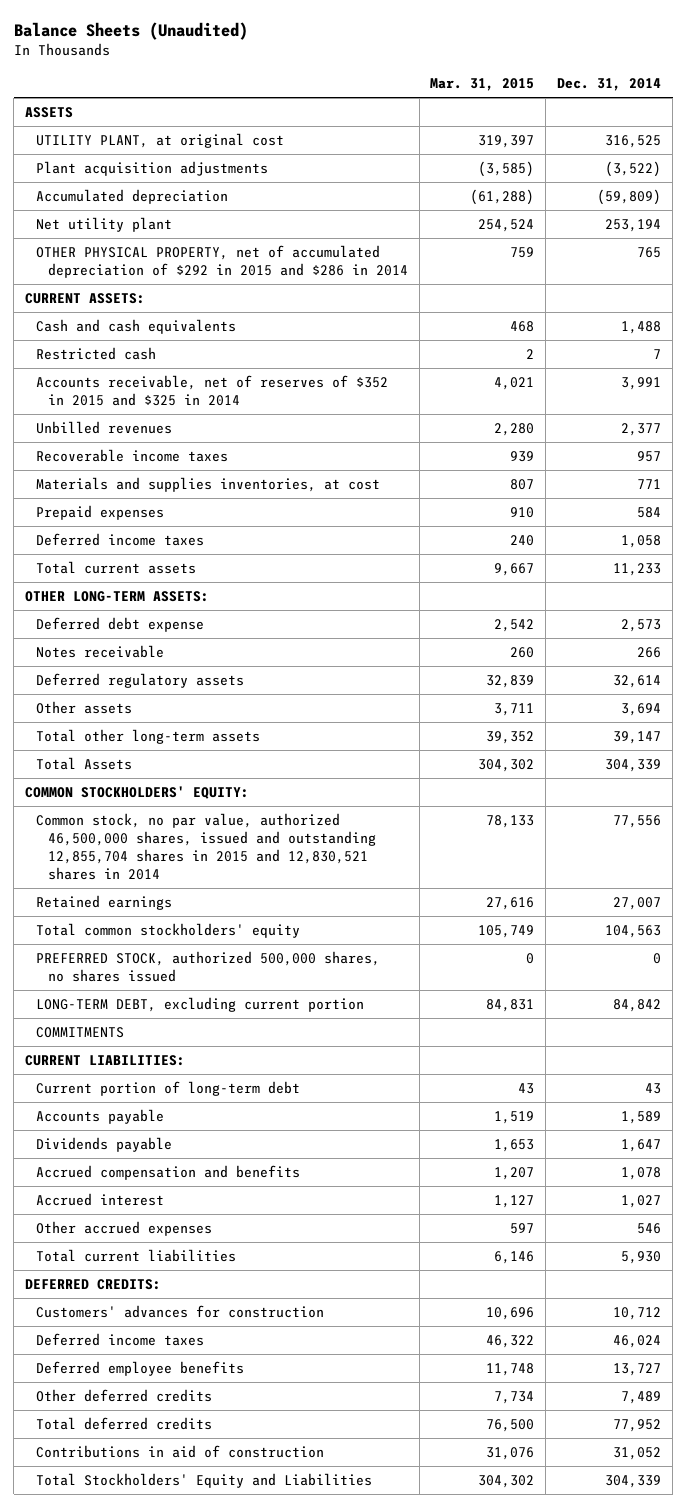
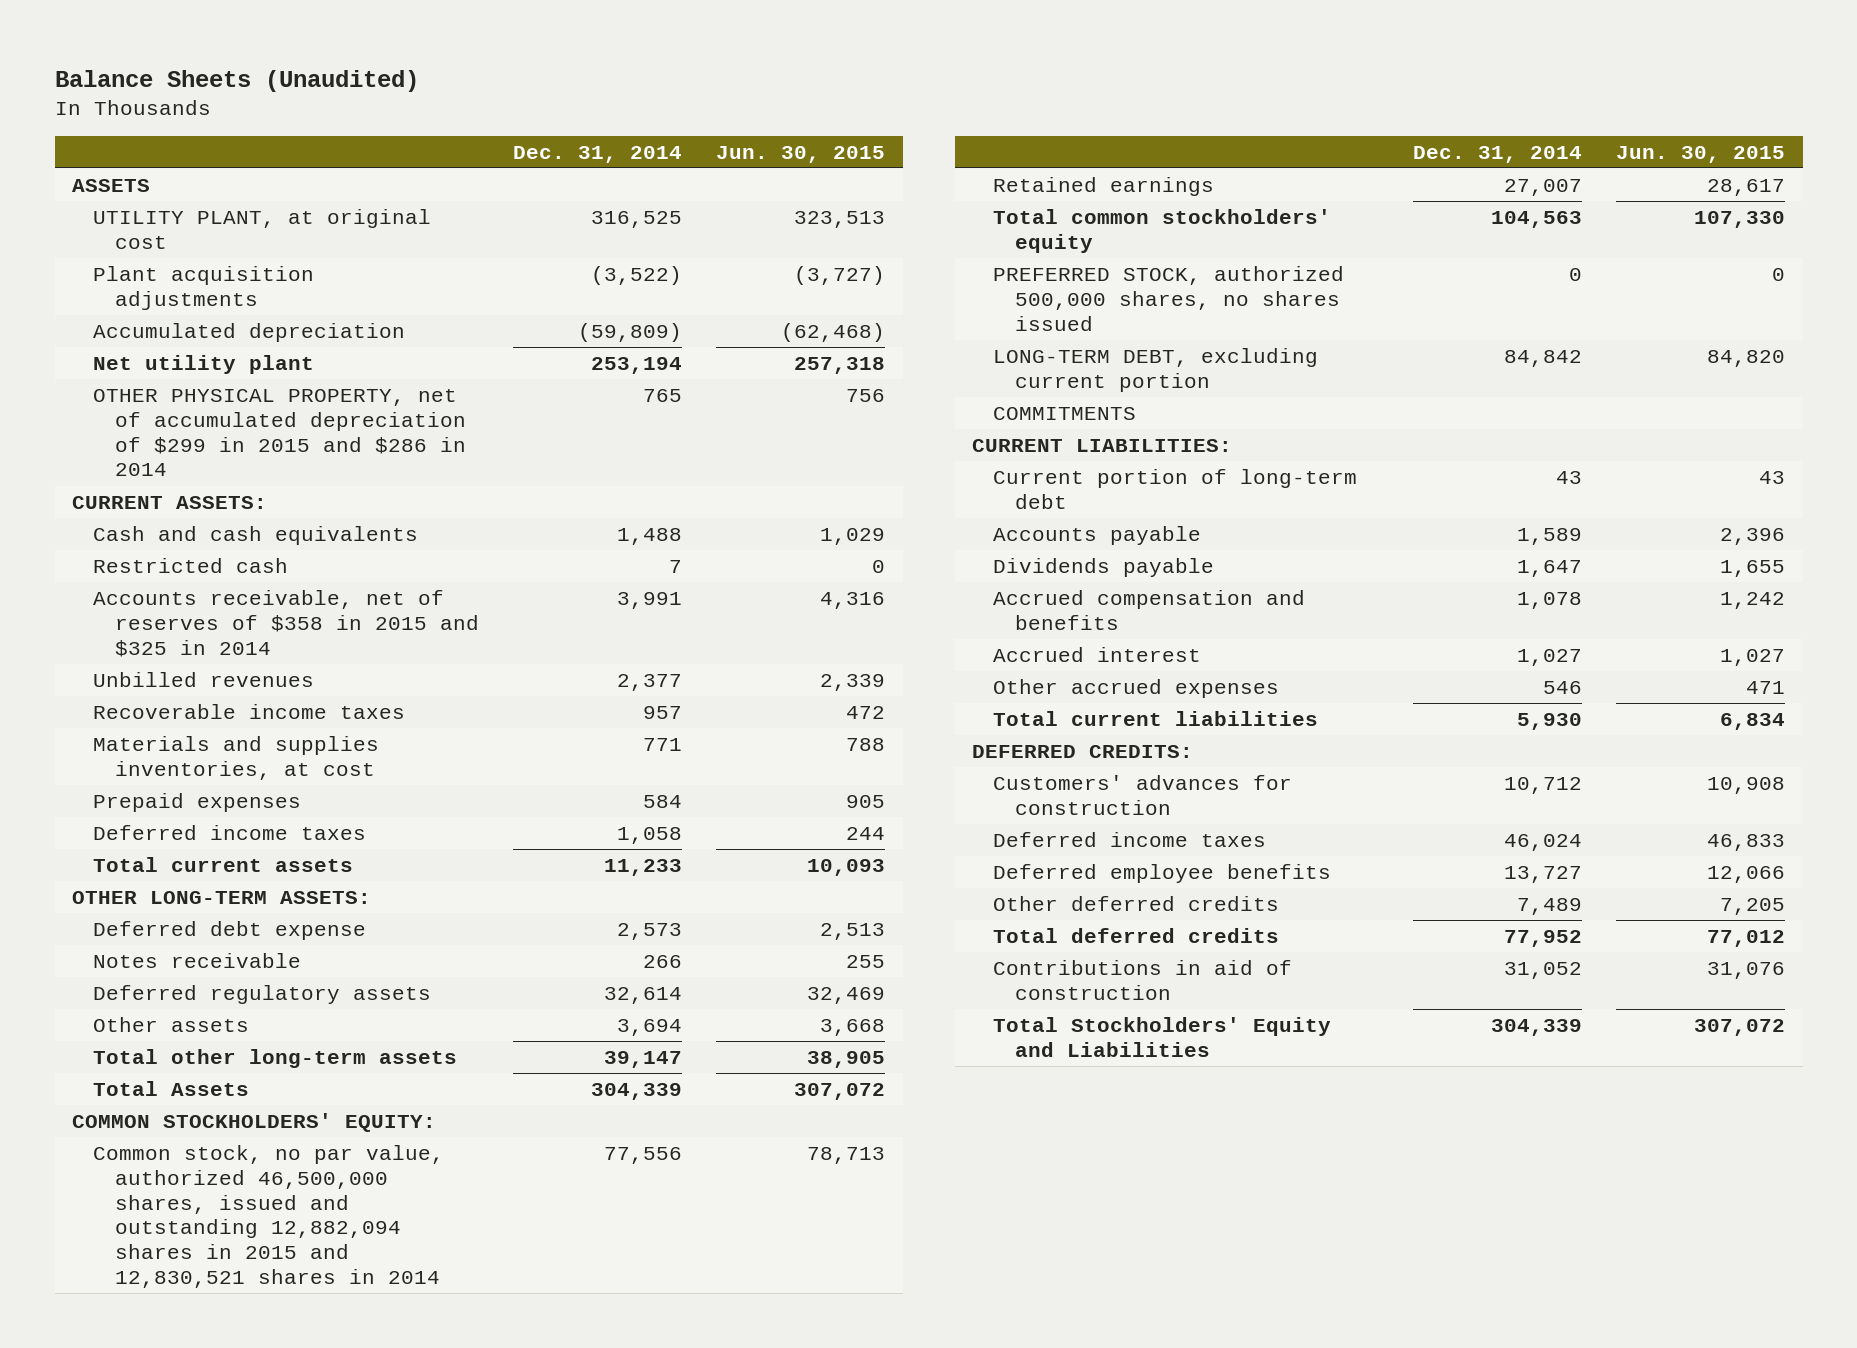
[430,78,535,92] Mar. 31, 2015 -> none
none -> [716,145,886,163] Jun. 30, 2015
[36,244,408,279] OTHER PHYSICAL PROPERTY, net of accumulated depreciation of $292 in 2015 and $286 in 2014 -> [93,389,466,477] OTHER PHYSICAL PROPERTY, net of accumulated depreciation of $299 in 2015 and $286 in 2014
[36,374,389,407] Accounts receivable, net of reserves of $352 in 2015 and $325 in 2014 -> [93,590,479,657] Accounts receivable, net of reserves of $358 in 2015 and $325 in 2014
[36,812,376,881] Common stock, no par value, authorized 46,500,000 shares, issued and outstanding 12,855,704 shares in 2015 and 12,830,521 shares in 2014 -> [93,1145,445,1289] Common stock, no par value, authorized 46,500,000 shares, issued and outstanding 12,882,094 shares in 2015 and 12,830,521 shares in 2014

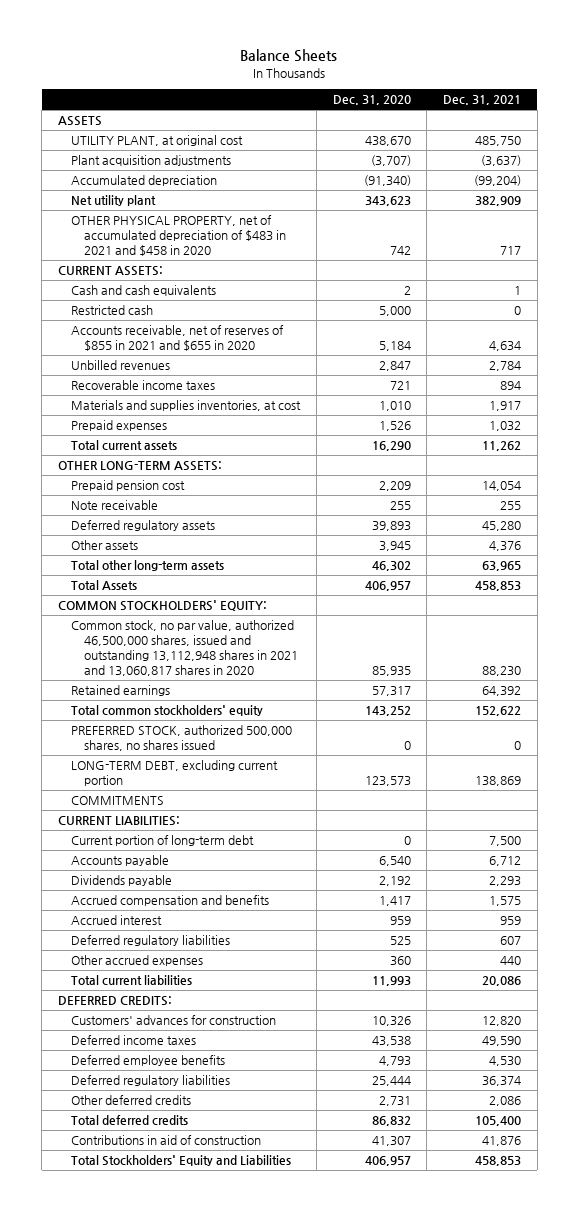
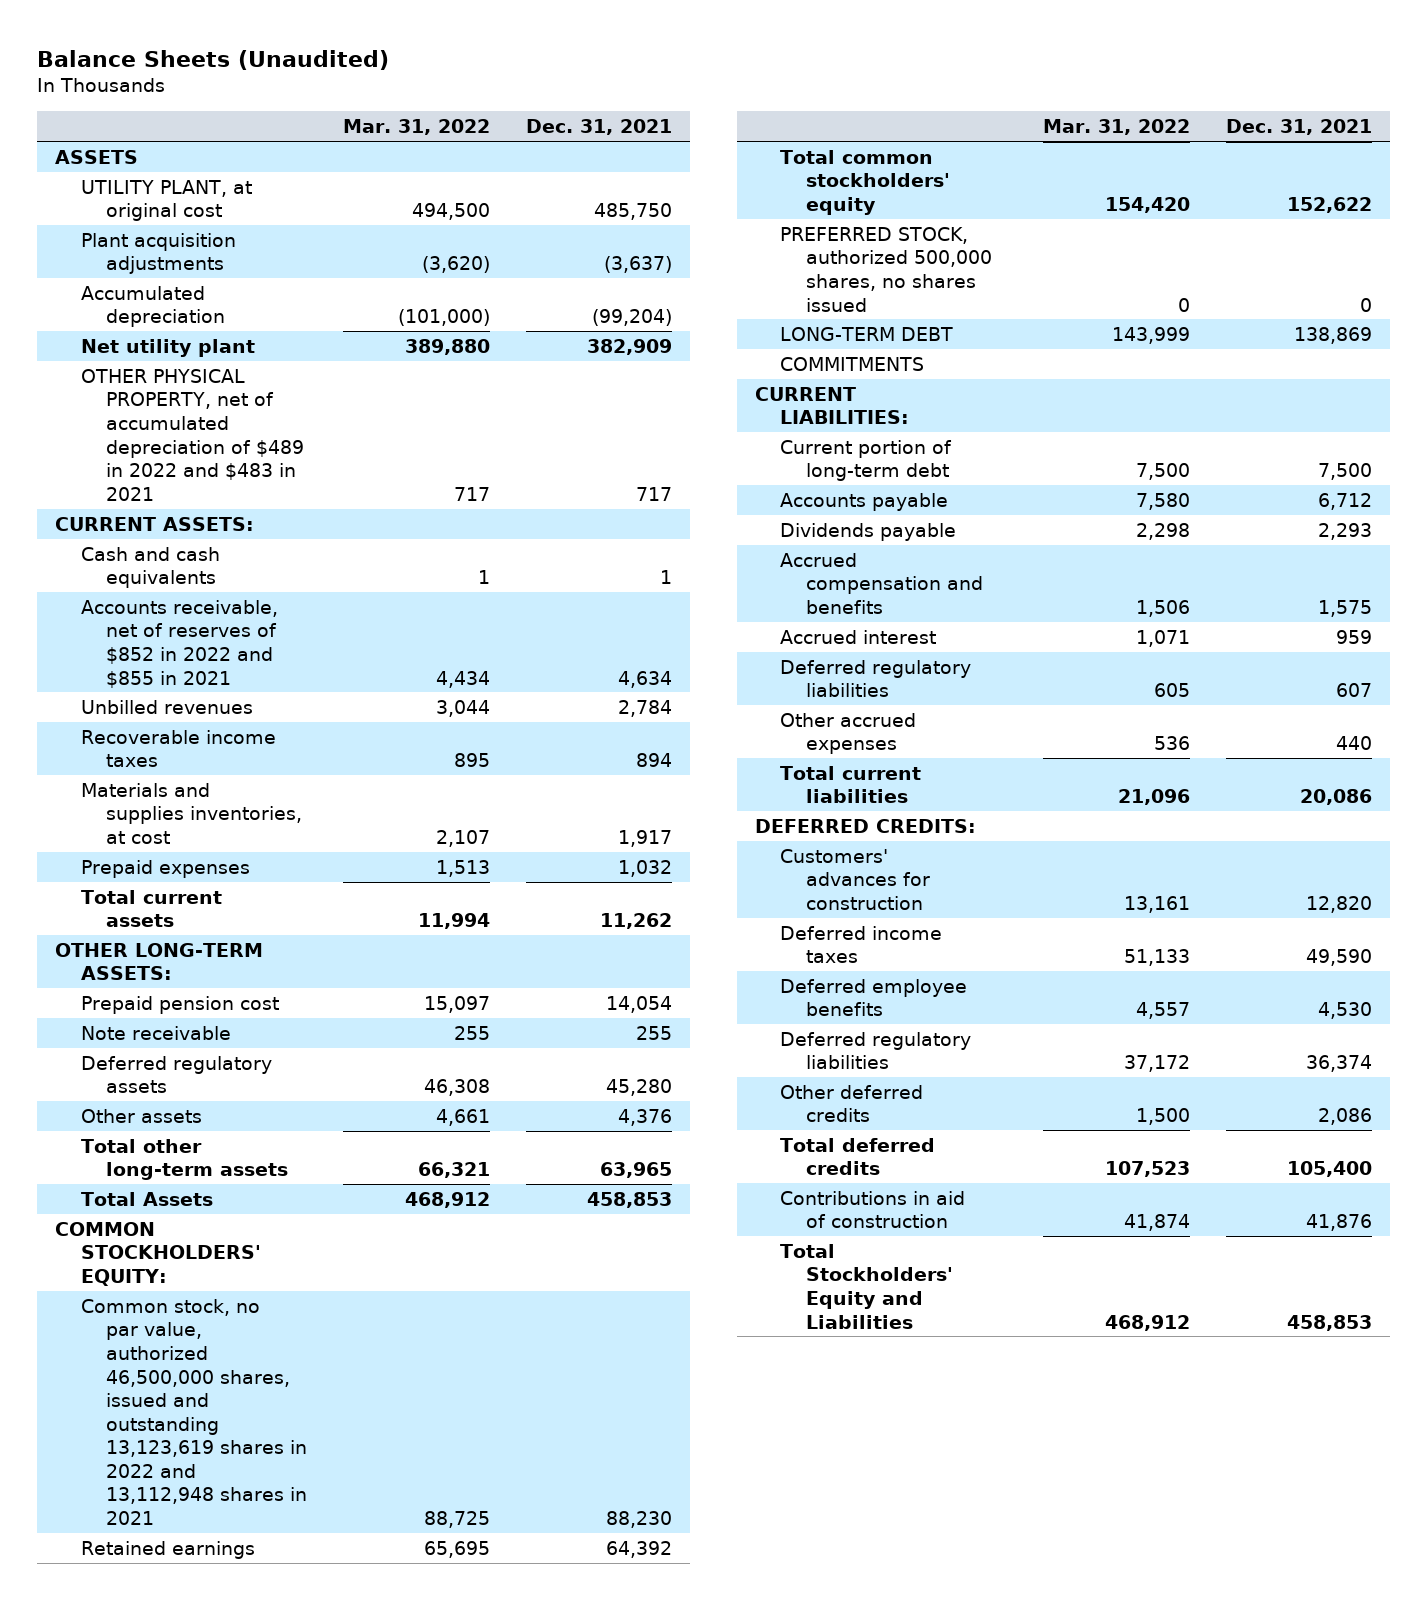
[240,49,338,63] Balance Sheets -> [37,49,390,70] Balance Sheets (Unaudited)
[332,95,411,106] Dec. 31, 2020 -> none
none -> [342,119,490,136] Mar. 31, 2022
[71,215,287,257] OTHER PHYSICAL PROPERTY, net of accumulated depreciation of $483 in 2021 and $458 in 2020 -> [80,368,304,501] OTHER PHYSICAL PROPERTY, net of accumulated depreciation of $489 in 2022 and $483 in 2021
[71,305,154,316] Restricted cash -> none
[71,325,285,352] Accounts receivable, net of reserves of $855 in 2021 and $655 in 2020 -> [80,599,278,688] Accounts receivable, net of reserves of $852 in 2022 and $855 in 2021
[71,620,299,677] Common stock, no par value, authorized 46,500,000 shares, issued and outstanding 13,112,948 shares in 2021 and 13,060,817 shares in 2020 -> [80,1298,307,1525] Common stock, no par value, authorized 46,500,000 shares, issued and outstanding 13,123,619 shares in 2022 and 13,112,948 shares in 2021
[71,760,279,787] LONG-TERM DEBT, excluding current portion -> [780,326,954,341] LONG-TERM DEBT

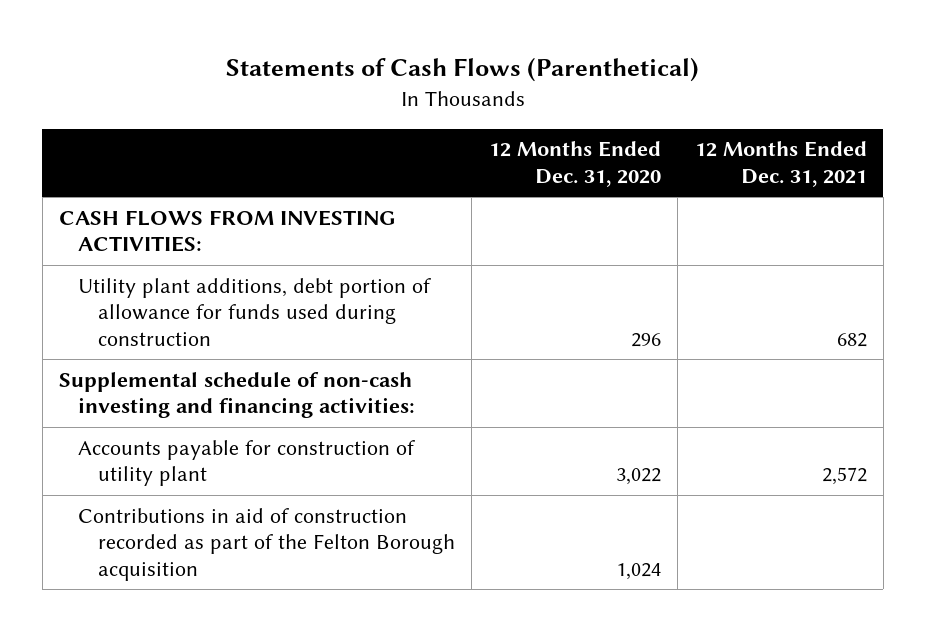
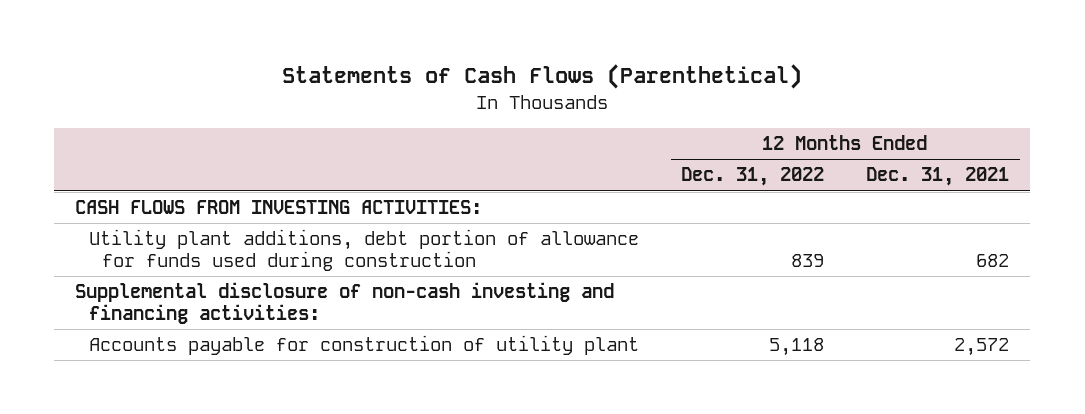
[488,141,661,187] 12 Months Ended Dec. 31, 2020 -> none
none -> [681,167,825,187] Dec. 31, 2022
[59,371,416,419] Supplemental schedule of non-cash investing and financing activities: -> [75,282,615,325] Supplemental disclosure of non-cash investing and financing activities:
[78,507,455,581] Contributions in aid of construction recorded as part of the Felton Borough acquisition -> none

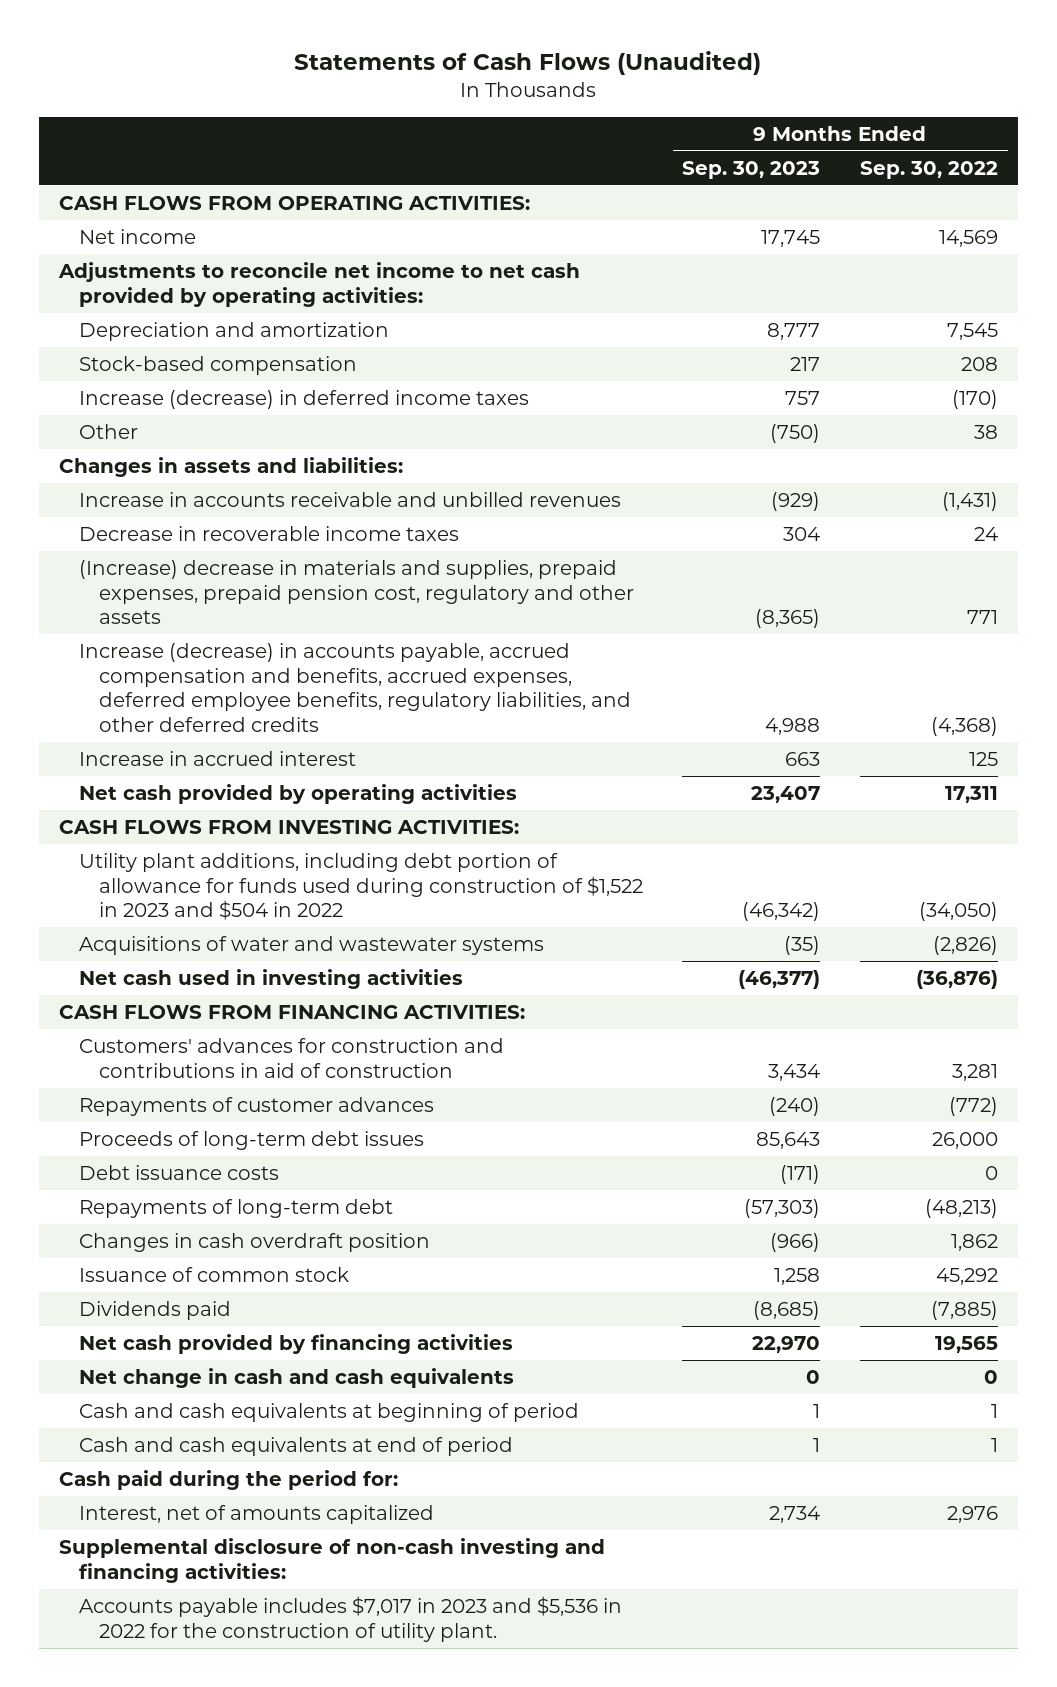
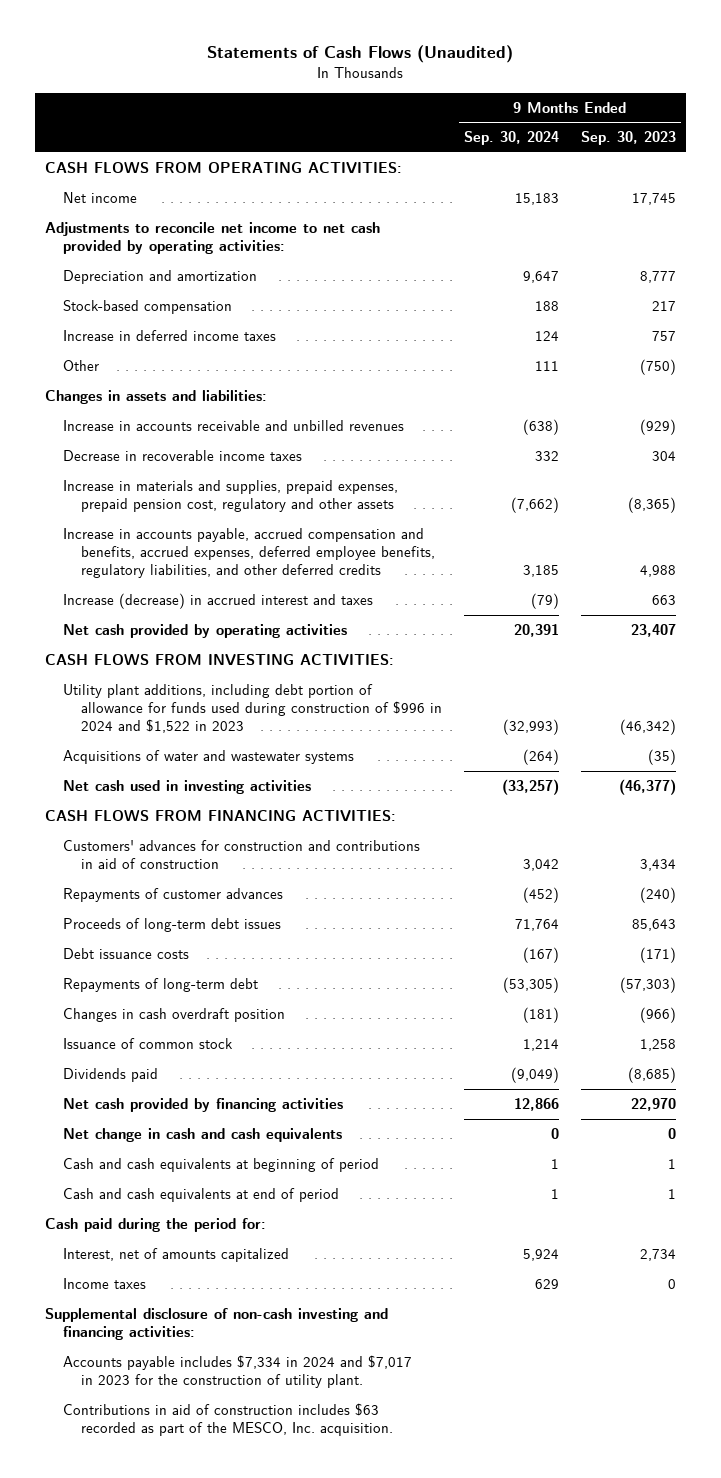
[859,160,998,179] Sep. 30, 2022 -> none
none -> [463,131,559,146] Sep. 30, 2024
[79,389,530,409] Increase (decrease) in deferred income taxes -> [63,330,277,342] Increase in deferred income taxes
[79,559,634,625] (Increase) decrease in materials and supplies, prepaid expenses, prepaid pension cost, regulatory and other assets -> [63,480,399,513] Increase in materials and supplies, prepaid expenses, prepaid pension cost, regulatory and other assets
[79,642,631,732] Increase (decrease) in accounts payable, accrued compensation and benefits, accrued expenses, deferred employee benefits, regulatory liabilities, and other deferred credits -> [63,528,436,579] Increase in accounts payable, accrued compensation and benefits, accrued expenses, deferred employee benefits, regulatory liabilities, and other deferred credits
[79,750,357,766] Increase in accrued interest -> [63,593,374,610] Increase (decrease) in accrued interest and taxes
[79,852,643,921] Utility plant additions, including debt portion of allowance for funds used during construction of $1,522 in 2023 and $504 in 2022 -> [63,684,443,734] Utility plant additions, including debt portion of allowance for funds used during construction of $996 in 2024 and $1,522 in 2023
none -> [63,1278,147,1290] Income taxes
[79,1595,623,1642] Accounts payable includes $7,017 in 2023 and $5,536 in 2022 for the construction of utility plant. -> [63,1355,413,1389] Accounts payable includes $7,334 in 2024 and $7,017 in 2023 for the construction of utility plant.
none -> [63,1403,394,1437] Contributions in aid of construction includes $63 recorded as part of the MESCO, Inc. acquisition.

